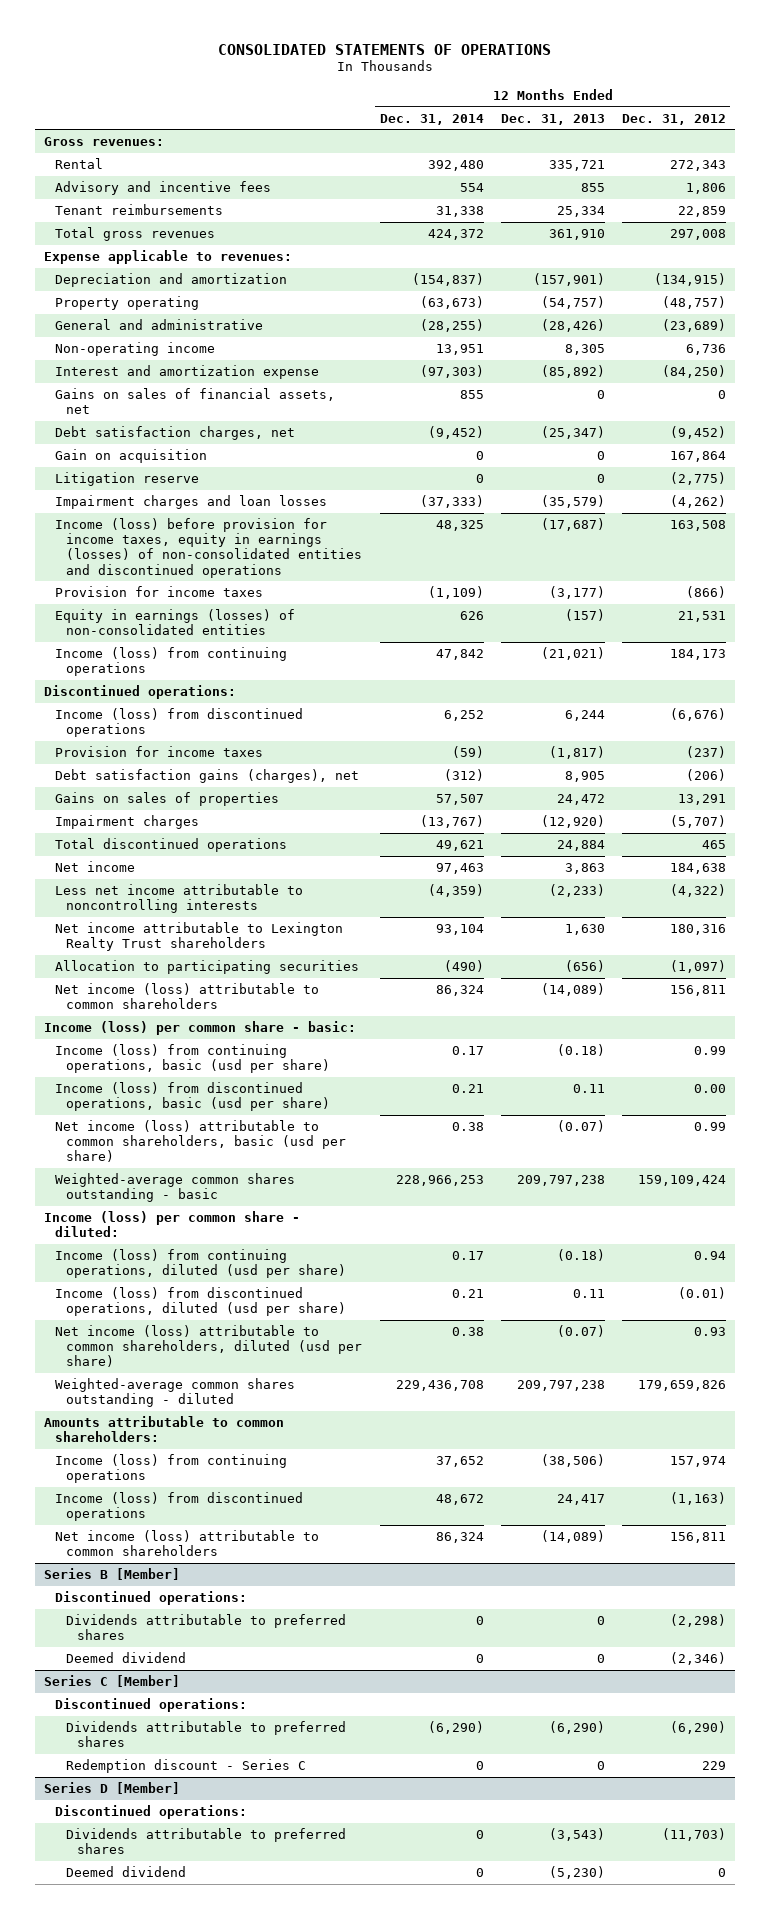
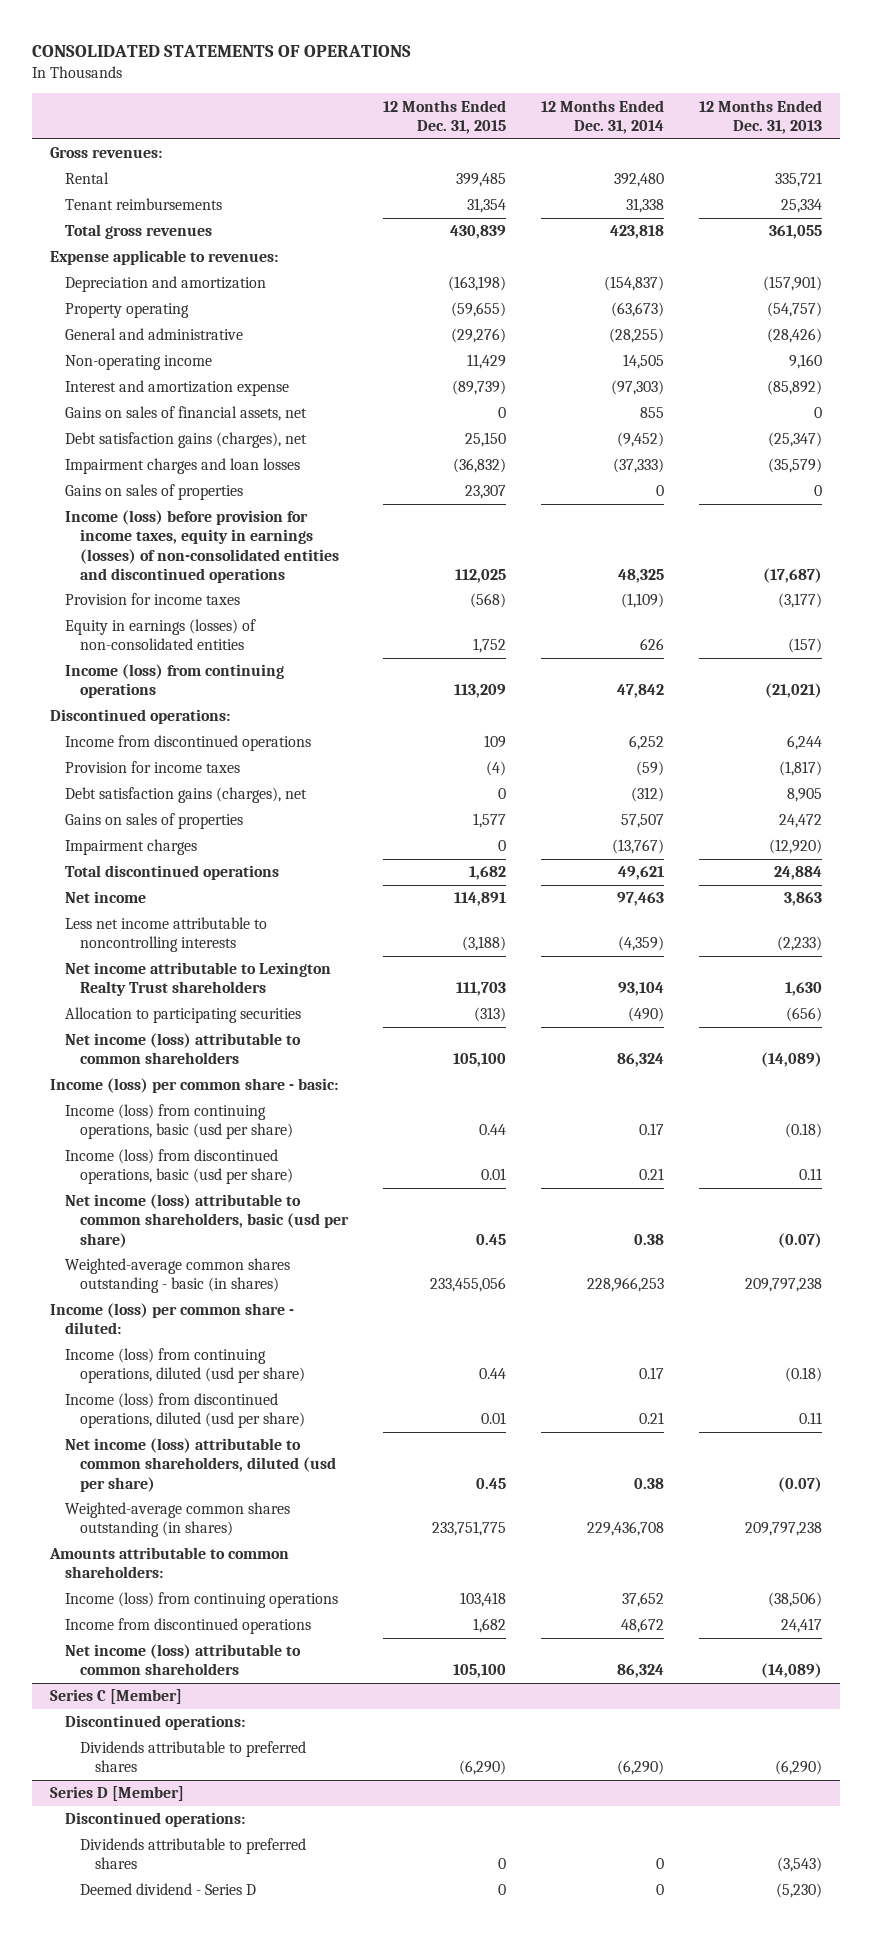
[622,113,727,125] Dec. 31, 2012 -> none
none -> [382,99,506,134] 12 Months Ended Dec. 31, 2015
[55,180,272,195] Advisory and incentive fees -> none
[427,228,484,240] 424,372 -> [610,225,665,240] 423,818
[548,228,605,240] 361,910 -> [769,225,823,240] 361,055
[435,343,484,355] 13,951 -> [623,354,665,370] 14,505
[564,343,605,355] 8,305 -> [789,354,823,370] 9,160
[55,448,208,463] Gain on acquisition -> none
[55,471,200,486] Litigation reserve -> none
[55,425,296,440] Debt satisfaction charges, net -> [64,432,307,449] Debt satisfaction gains (charges), net
none -> [64,484,243,501] Gains on sales of properties
[55,707,304,738] Income (loss) from discontinued operations -> [64,735,311,752] Income from discontinued operations
[55,1172,296,1203] Weighted-average common shares outstanding - basic -> [64,1258,290,1294] Weighted-average common shares outstanding - basic (in shares)
[55,1377,296,1408] Weighted-average common shares outstanding - diluted -> [64,1502,290,1538] Weighted-average common shares outstanding (in shares)
[55,1491,304,1522] Income (loss) from discontinued operations -> [64,1618,311,1635] Income from discontinued operations
[44,1567,181,1580] Series B [Member] -> none
[55,1590,248,1605] Discontinued operations: -> none
[66,1613,347,1641] Dividends attributable to preferred shares -> none
[66,1651,187,1663] Deemed dividend -> none
[66,1758,307,1773] Redemption discount - Series C -> none
[66,1865,187,1877] Deemed dividend -> [79,1883,256,1896] Deemed dividend - Series D

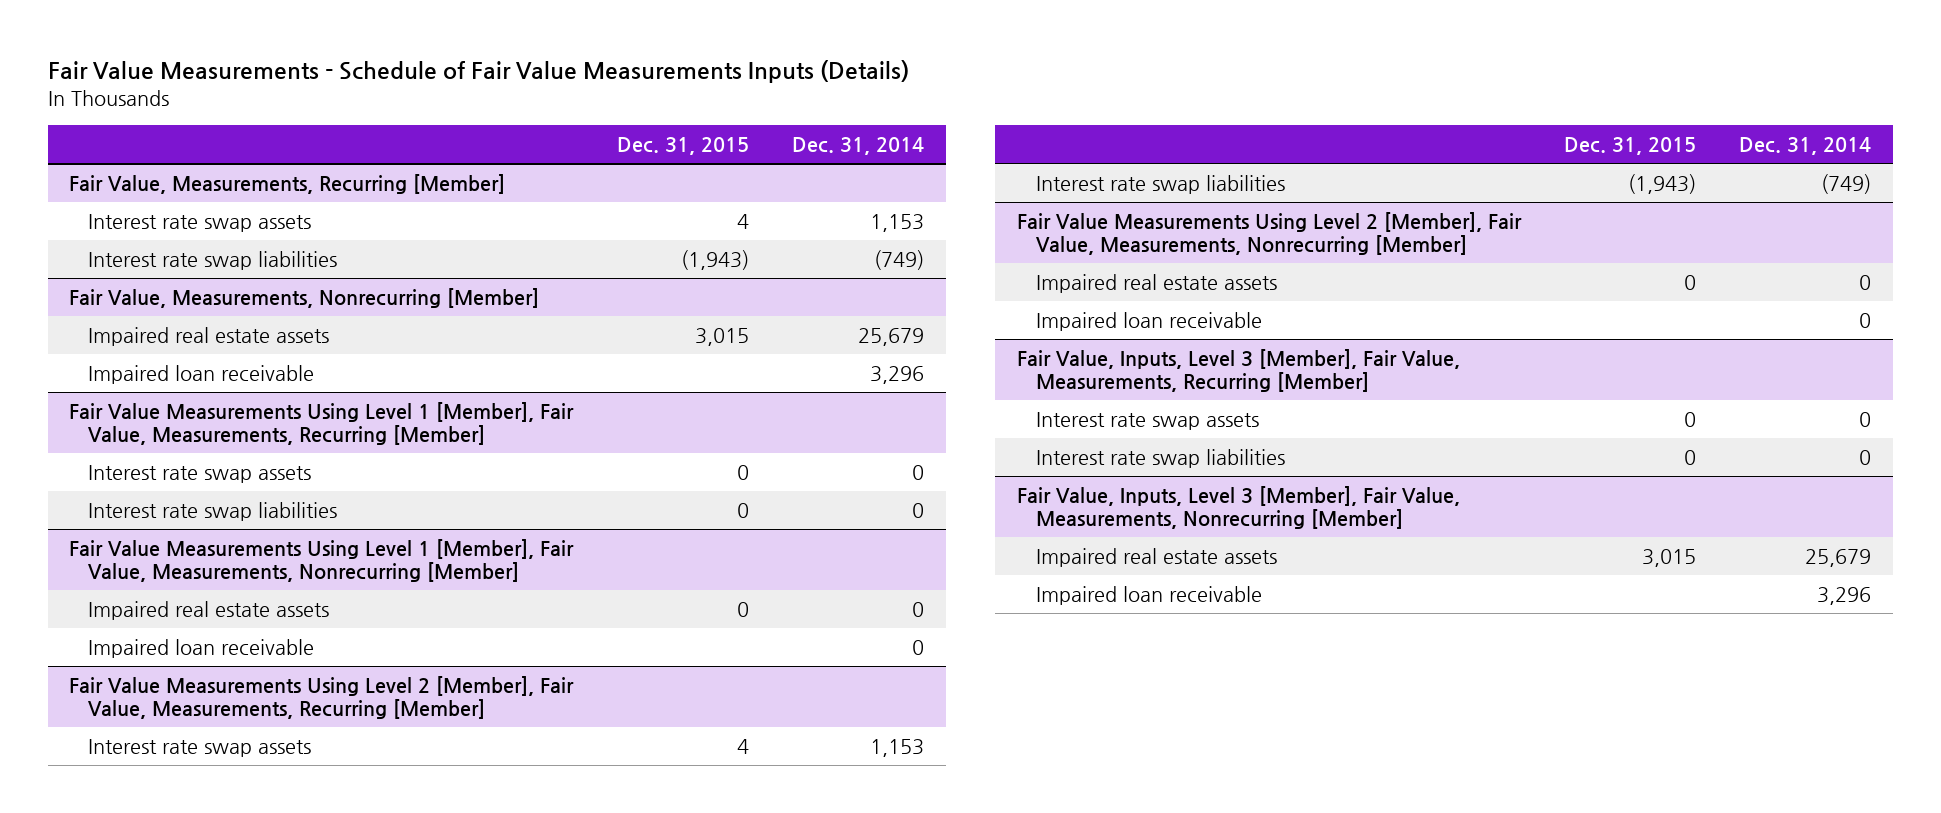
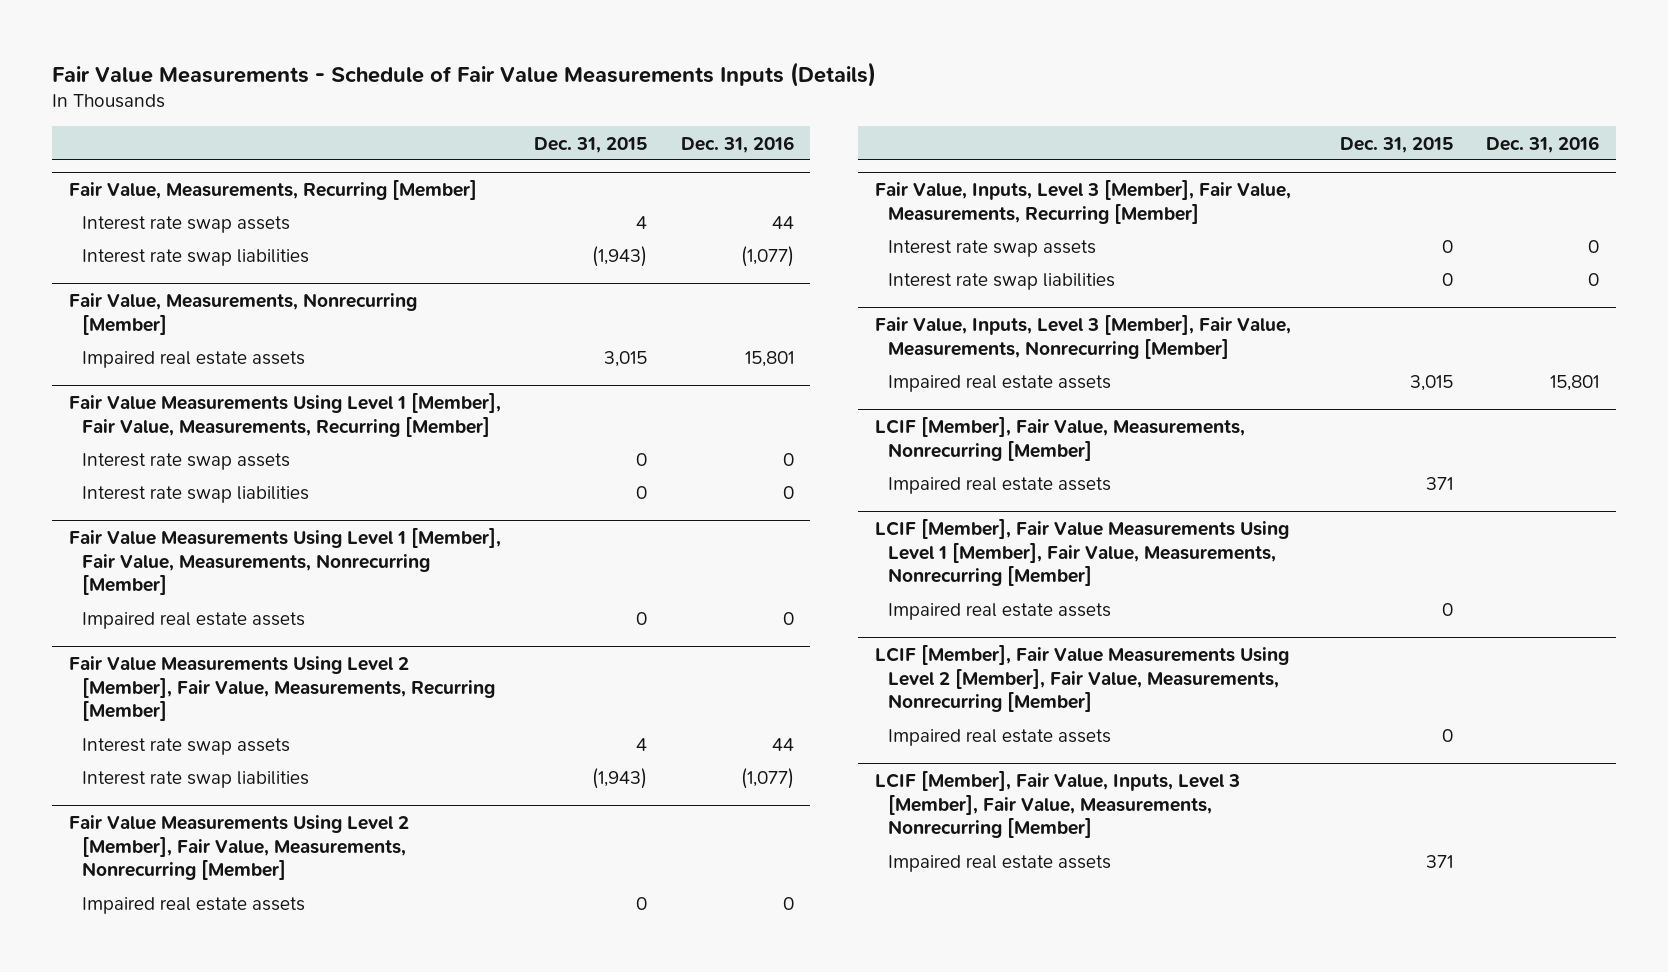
[791,137,924,156] Dec. 31, 2014 -> none
none -> [680,135,794,153] Dec. 31, 2016
[88,364,315,384] Impaired loan receivable -> none
[88,638,315,658] Impaired loan receivable -> none
[1035,311,1262,331] Impaired loan receivable -> none
[1035,585,1262,605] Impaired loan receivable -> none
none -> [874,417,1245,461] LCIF [Member], Fair Value, Measurements, Nonrecurring [Member]
none -> [888,477,1112,495] Impaired real estate assets
none -> [874,519,1289,587] LCIF [Member], Fair Value Measurements Using Level 1 [Member], Fair Value, Measurements, Nonrecurring [Member]
none -> [888,603,1112,621] Impaired real estate assets
none -> [874,645,1289,713] LCIF [Member], Fair Value Measurements Using Level 2 [Member], Fair Value, Measurements, Nonrecurring [Member]
none -> [888,729,1112,747] Impaired real estate assets
none -> [874,771,1240,839] LCIF [Member], Fair Value, Inputs, Level 3 [Member], Fair Value, Measurements, Nonrecurring [Member]
none -> [888,855,1112,873] Impaired real estate assets

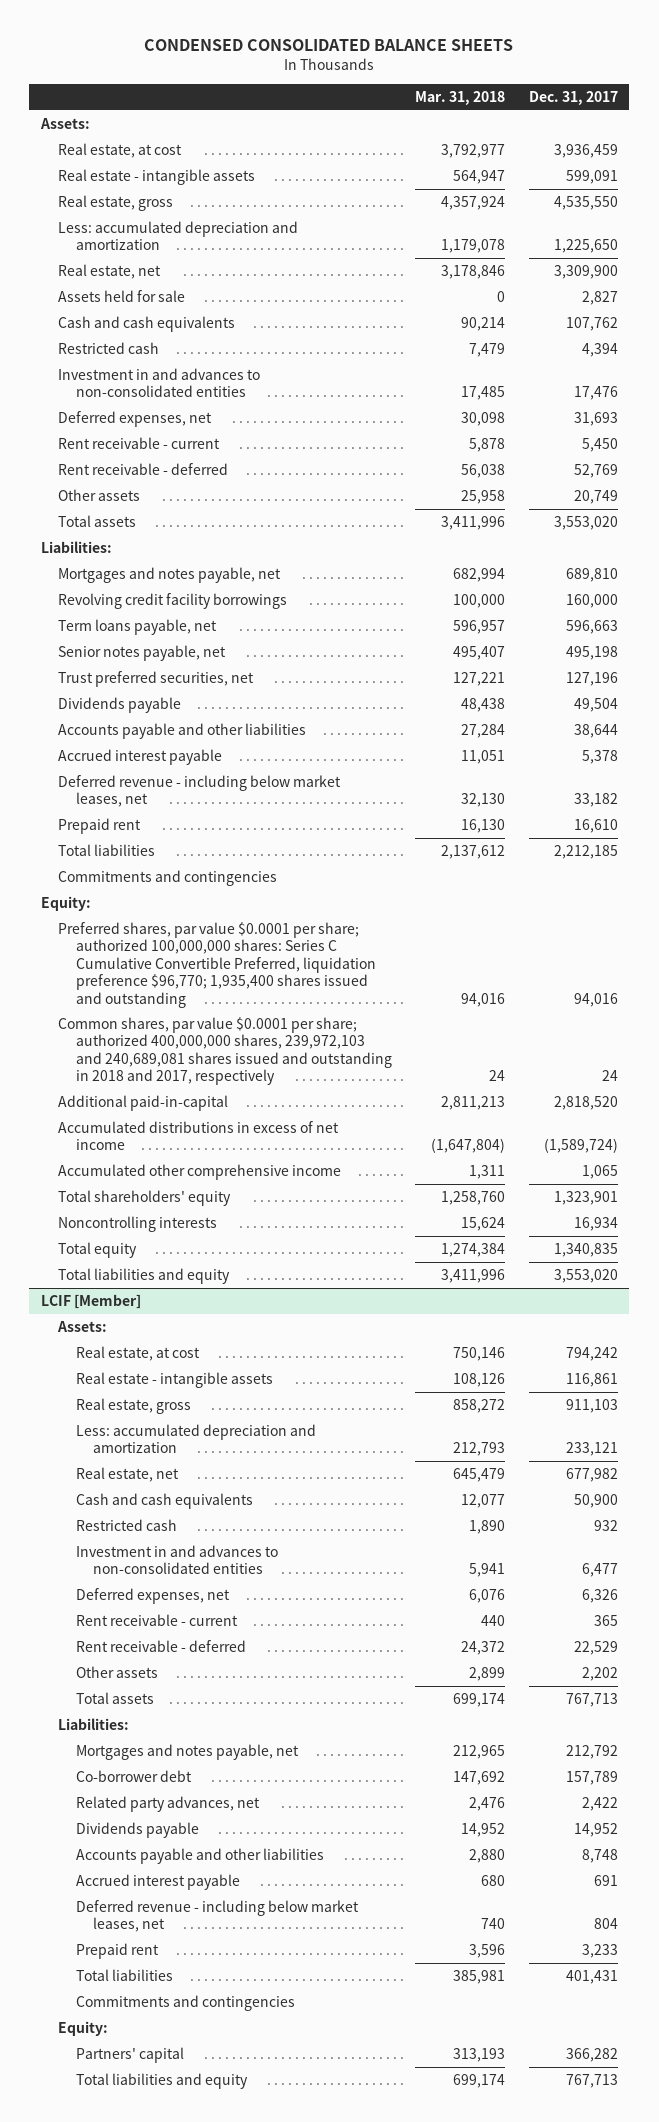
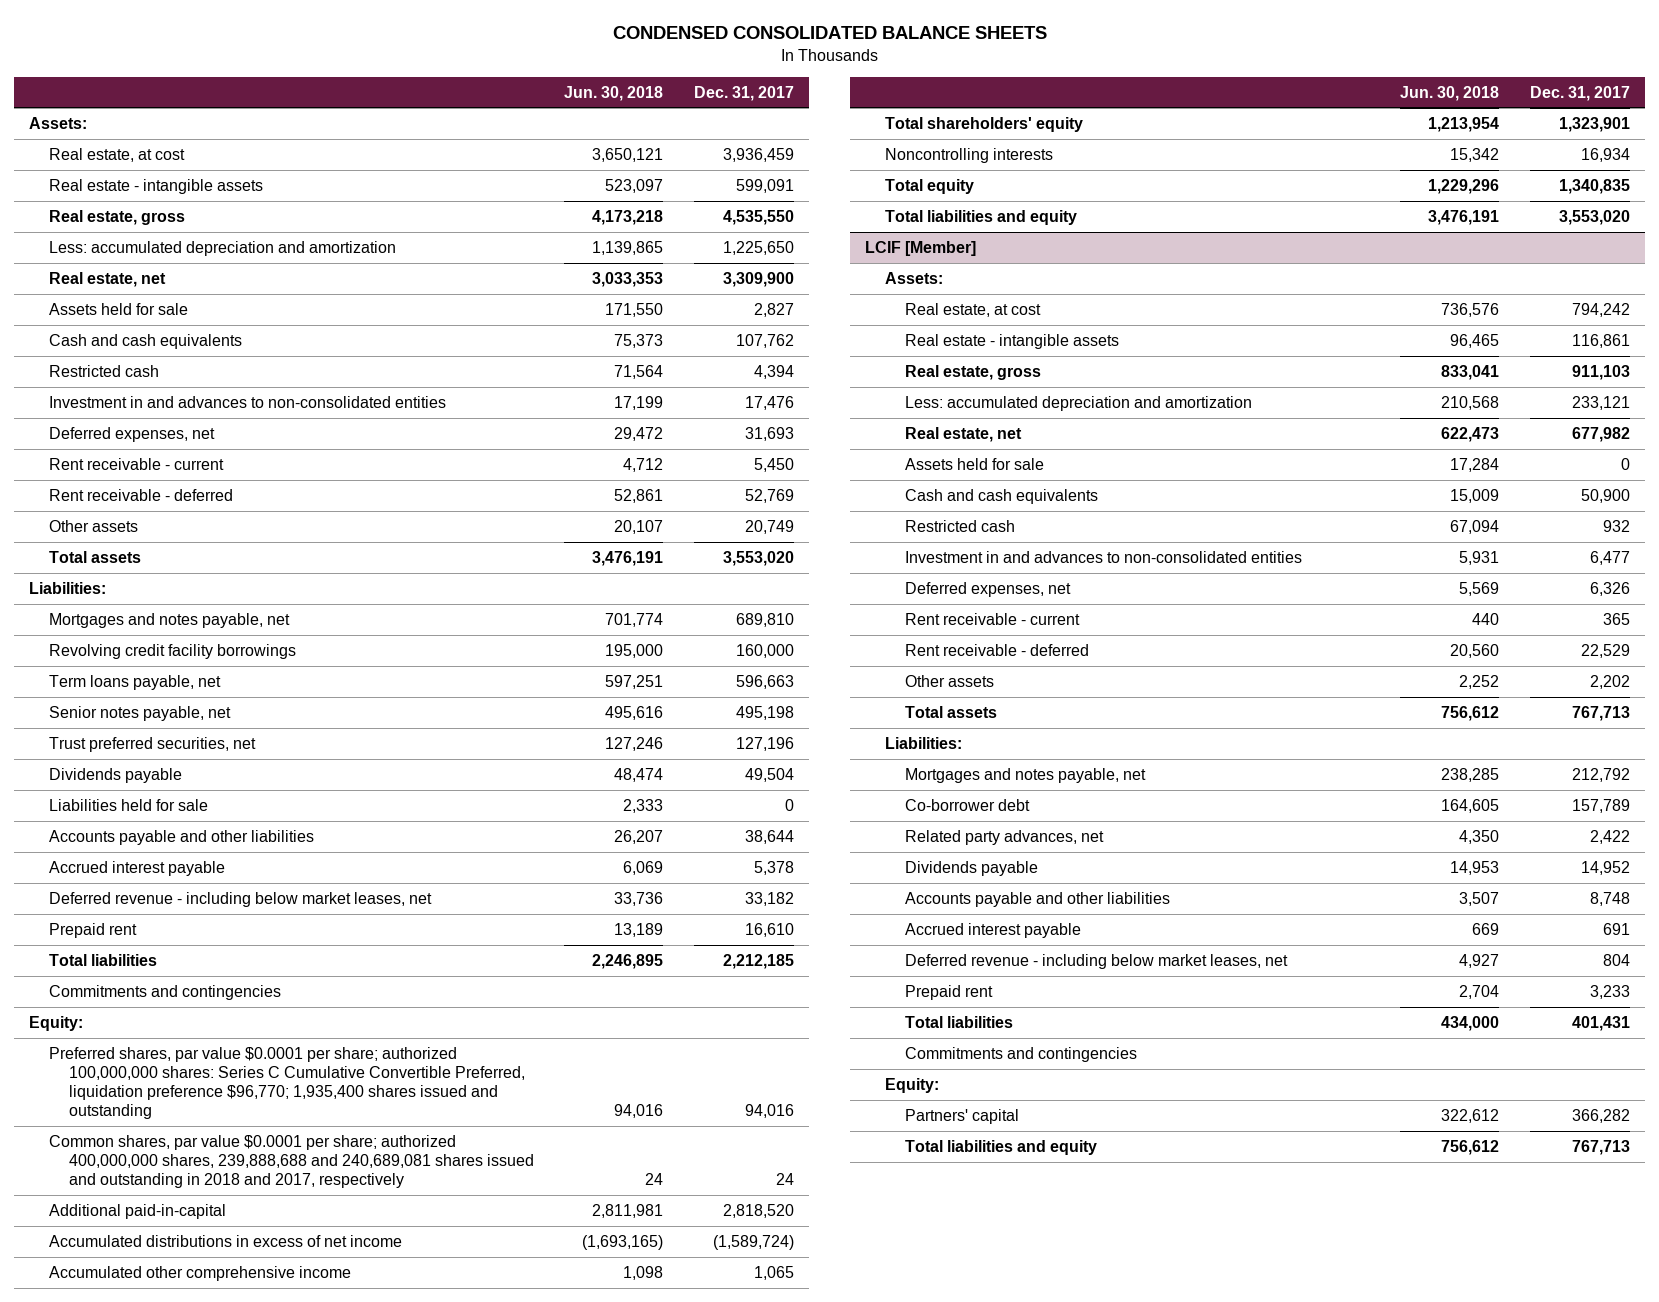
[415,91,506,106] Mar. 31, 2018 -> none
none -> [564,85,664,101] Jun. 30, 2018
none -> [48,798,208,811] Liabilities held for sale
[58,1016,392,1086] Common shares, par value $0.0001 per share; authorized 400,000,000 shares, 239,972,103 and 240,689,081 shares issued and outstanding in 2018 and 2017, respectively -> [48,1134,534,1189] Common shares, par value $0.0001 per share; authorized 400,000,000 shares, 239,888,688 and 240,689,081 shares issued and outstanding in 2018 and 2017, respectively
none -> [904,457,1044,470] Assets held for sale

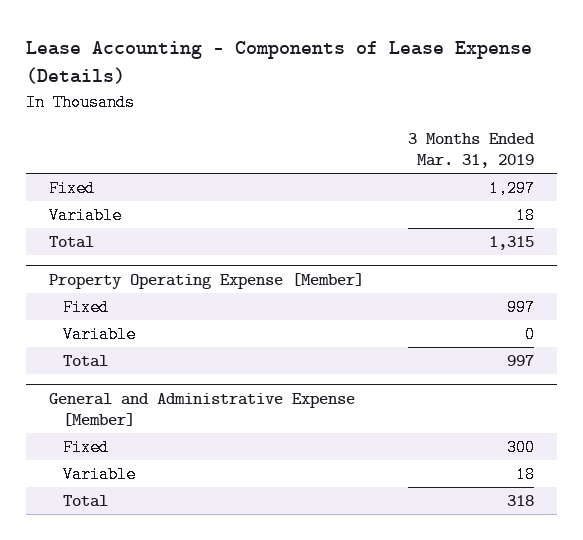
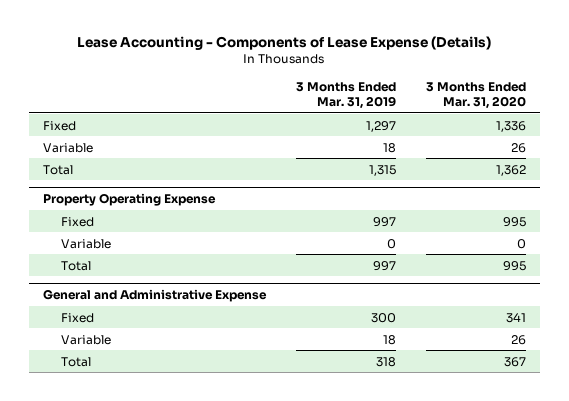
none -> [425,81,526,109] 3 Months Ended Mar. 31, 2020
[48,272,364,289] Property Operating Expense [Member] -> [43,193,217,207] Property Operating Expense
[48,392,355,427] General and Administrative Expense [Member] -> [43,289,268,303] General and Administrative Expense

